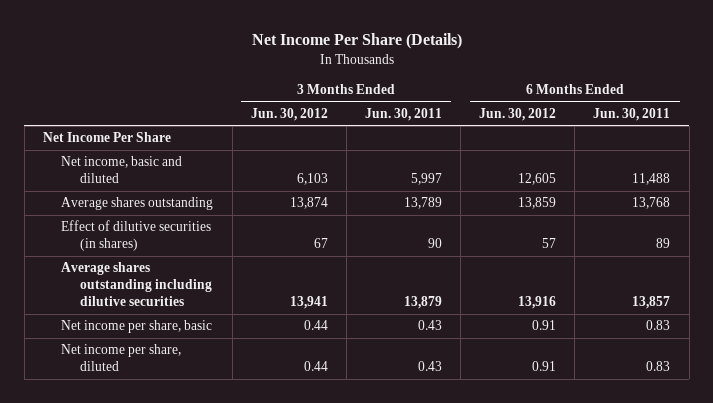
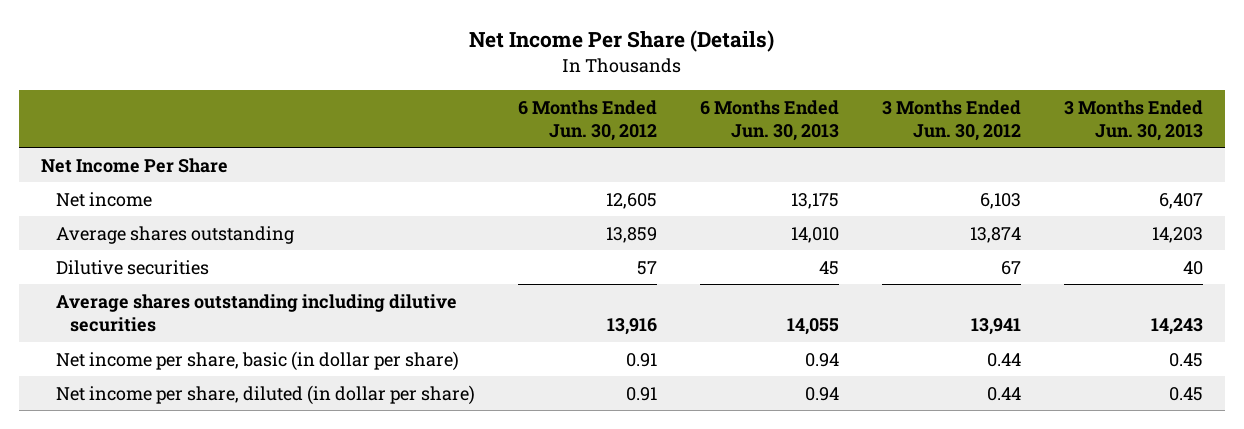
[364,108,442,122] Jun. 30, 2011 -> none
[593,108,671,122] Jun. 30, 2011 -> none
none -> [699,99,839,141] 6 Months Ended Jun. 30, 2013
none -> [1063,99,1203,141] 3 Months Ended Jun. 30, 2013
[61,156,183,184] Net income, basic and diluted -> [55,191,152,207] Net income
[61,220,212,252] Effect of dilutive securities (in shares) -> [55,259,209,275] Dilutive securities
[61,320,213,334] Net income per share, basic -> [55,350,459,371] Net income per share, basic (in dollar per share)
[61,344,182,372] Net income per share, diluted -> [55,384,475,405] Net income per share, diluted (in dollar per share)

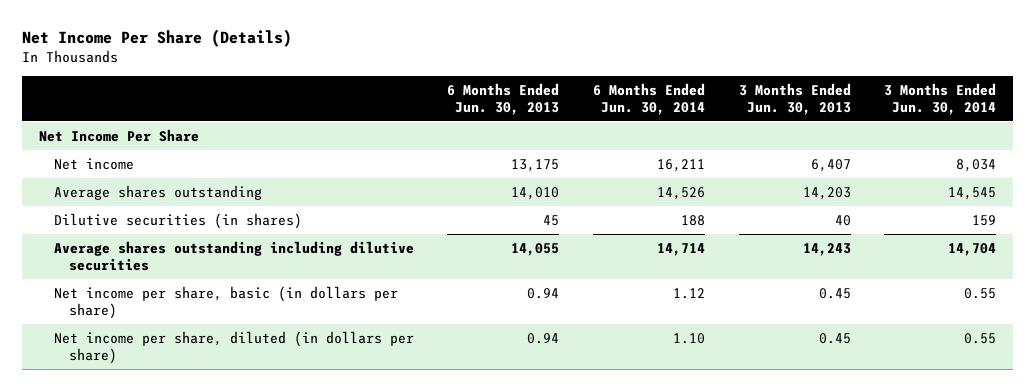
[517,99,657,141] 6 Months Ended Jun. 30, 2012 -> none
[881,99,1021,141] 3 Months Ended Jun. 30, 2012 -> none
none -> [592,82,705,116] 6 Months Ended Jun. 30, 2014
none -> [884,82,997,116] 3 Months Ended Jun. 30, 2014
[55,259,209,275] Dilutive securities -> [53,212,302,229] Dilutive securities (in shares)
[55,350,459,371] Net income per share, basic (in dollar per share) -> [53,285,398,319] Net income per share, basic (in dollars per share)
[55,384,475,405] Net income per share, diluted (in dollar per share) -> [53,330,414,364] Net income per share, diluted (in dollars per share)

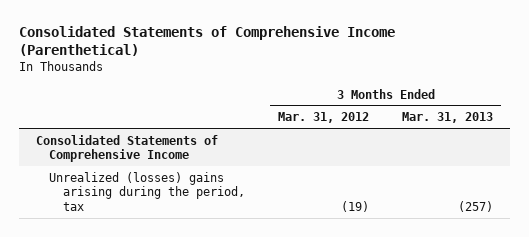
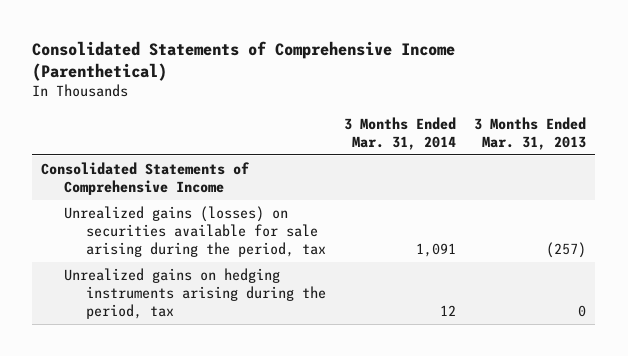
[277,112,369,124] Mar. 31, 2012 -> none
none -> [344,116,457,150] 3 Months Ended Mar. 31, 2014
[49,171,245,212] Unrealized (losses) gains arising during the period, tax -> [63,206,327,257] Unrealized gains (losses) on securities available for sale arising during the period, tax
none -> [63,268,327,319] Unrealized gains on hedging instruments arising during the period, tax

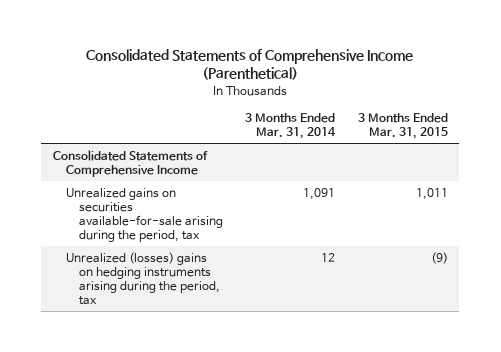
[474,116,587,150] 3 Months Ended Mar. 31, 2013 -> none
none -> [357,112,448,140] 3 Months Ended Mar. 31, 2015
[63,206,327,257] Unrealized gains (losses) on securities available for sale arising during the period, tax -> [65,187,223,243] Unrealized gains on securities available-for-sale arising during the period, tax
[63,268,327,319] Unrealized gains on hedging instruments arising during the period, tax -> [65,251,220,306] Unrealized (losses) gains on hedging instruments arising during the period, tax

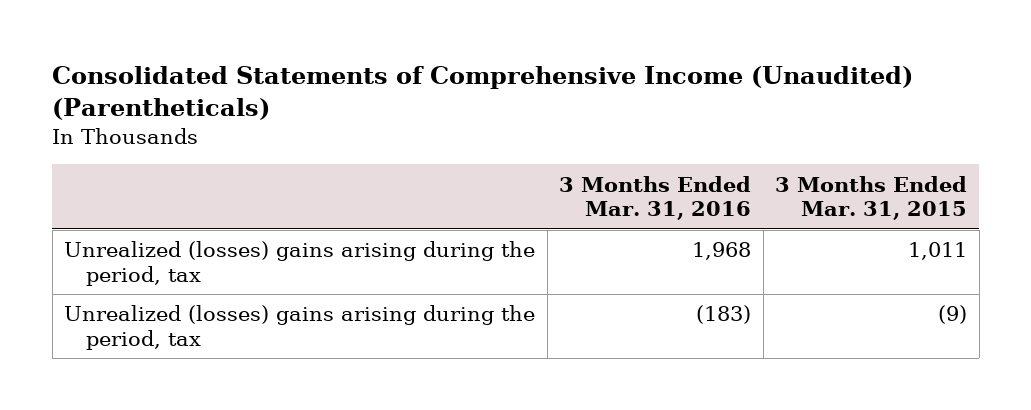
[86,48,414,81] Consolidated Statements of Comprehensive Income (Parenthetical) -> [52,66,914,121] Consolidated Statements of Comprehensive Income (Unaudited) (Parentheticals)
[245,112,337,140] 3 Months Ended Mar. 31, 2014 -> none
none -> [559,175,752,221] 3 Months Ended Mar. 31, 2016
[52,149,208,177] Consolidated Statements of Comprehensive Income -> none
[65,187,223,243] Unrealized gains on securities available-for-sale arising during the period, tax -> [64,241,536,286] Unrealized (losses) gains arising during the period, tax
[65,251,220,306] Unrealized (losses) gains on hedging instruments arising during the period, tax -> [64,305,536,350] Unrealized (losses) gains arising during the period, tax

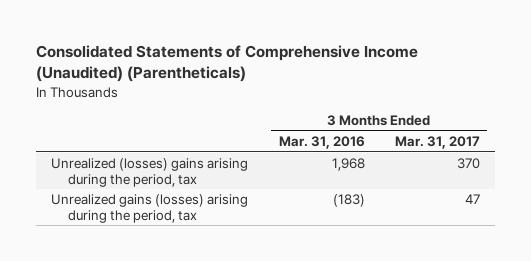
[775,175,968,221] 3 Months Ended Mar. 31, 2015 -> none
none -> [394,135,480,149] Mar. 31, 2017
[64,305,536,350] Unrealized (losses) gains arising during the period, tax -> [51,194,249,223] Unrealized gains (losses) arising during the period, tax

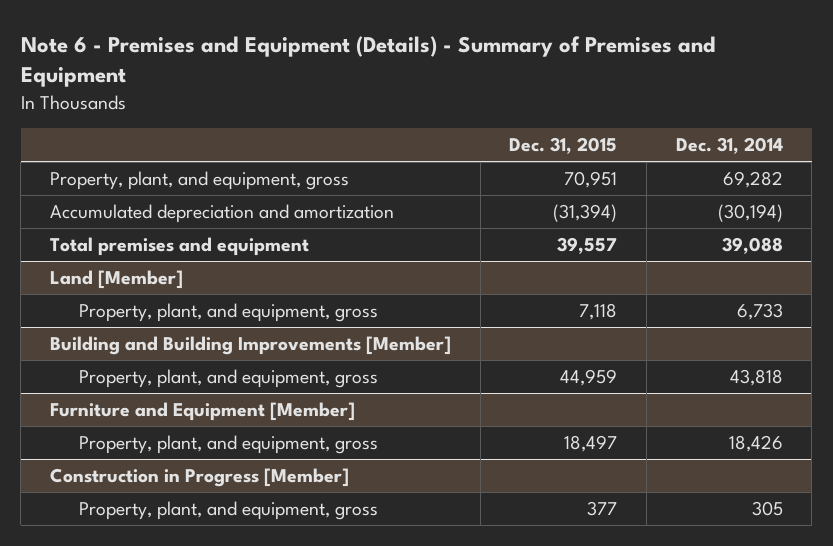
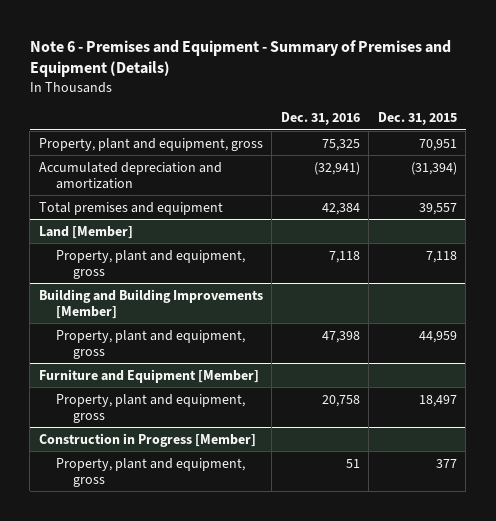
[20,35,716,88] Note 6 - Premises and Equipment (Details) - Summary of Premises and Equipment -> [29,39,451,78] Note 6 - Premises and Equipment - Summary of Premises and Equipment (Details)
[675,137,783,155] Dec. 31, 2014 -> none
none -> [280,112,360,126] Dec. 31, 2016
[50,170,350,190] Property, plant, and equipment, gross -> [38,137,263,151] Property, plant and equipment, gross
[79,302,379,322] Property, plant, and equipment, gross -> [55,249,245,279] Property, plant and equipment, gross
[79,368,379,388] Property, plant, and equipment, gross -> [55,329,245,359] Property, plant and equipment, gross
[79,434,379,454] Property, plant, and equipment, gross -> [55,393,245,423] Property, plant and equipment, gross
[79,500,379,520] Property, plant, and equipment, gross -> [55,457,245,487] Property, plant and equipment, gross

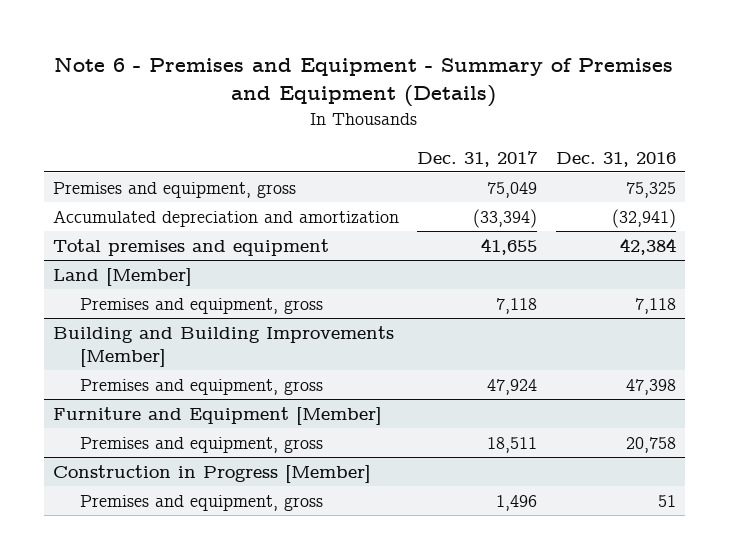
[377,112,457,126] Dec. 31, 2015 -> none
none -> [417,150,539,167] Dec. 31, 2017
[38,137,263,151] Property, plant and equipment, gross -> [53,181,297,198] Premises and equipment, gross
[55,249,245,279] Property, plant and equipment, gross -> [80,297,324,314] Premises and equipment, gross
[55,329,245,359] Property, plant and equipment, gross -> [80,378,324,395] Premises and equipment, gross
[55,393,245,423] Property, plant and equipment, gross -> [80,436,324,453] Premises and equipment, gross
[55,457,245,487] Property, plant and equipment, gross -> [80,494,324,511] Premises and equipment, gross

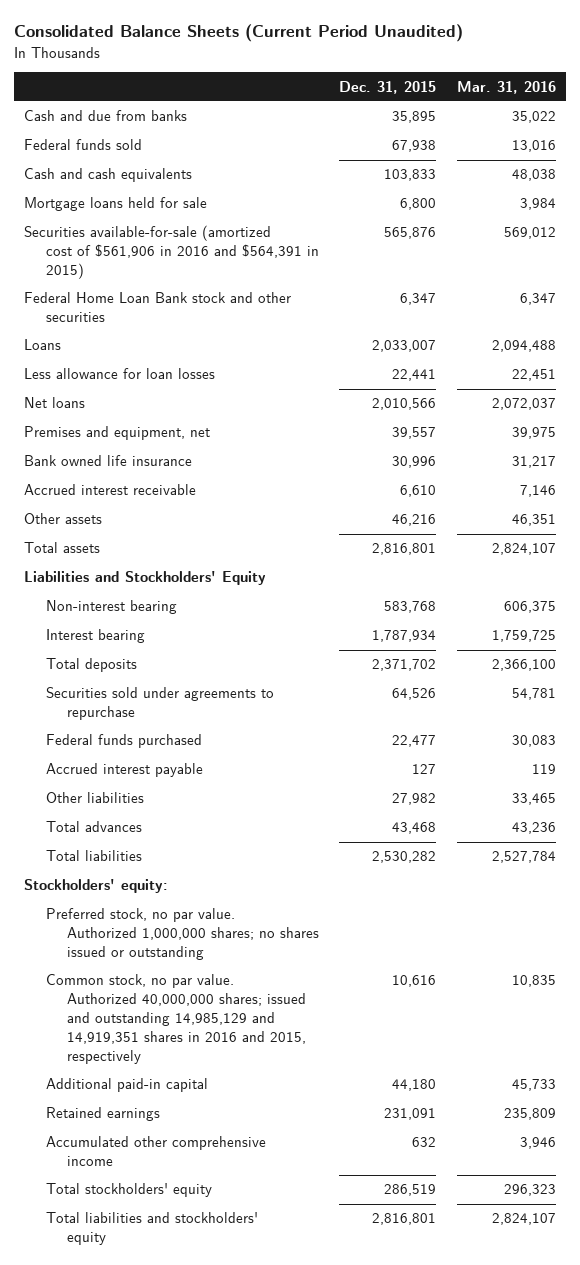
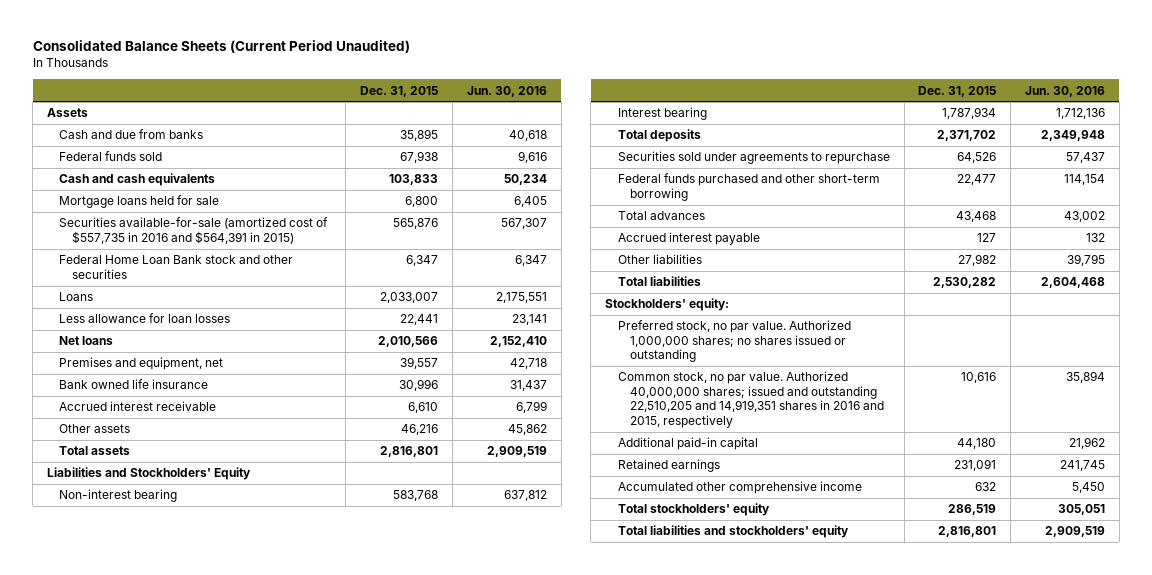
[456,80,556,94] Mar. 31, 2016 -> none
none -> [466,85,547,97] Jun. 30, 2016
none -> [47,108,89,118] Assets
[24,225,319,280] Securities available-for-sale (amortized cost of $561,906 in 2016 and $564,391 in 2015) -> [59,217,329,244] Securities available-for-sale (amortized cost of $557,735 in 2016 and $564,391 in 2015)
[45,734,202,749] Federal funds purchased -> [617,173,880,201] Federal funds purchased and other short-term borrowing
[45,821,142,833] Total advances -> [617,211,705,221] Total advances
[45,974,306,1065] Common stock, no par value. Authorized 40,000,000 shares; issued and outstanding 14,985,129 and 14,919,351 shares in 2016 and 2015, respectively -> [617,371,885,429] Common stock, no par value. Authorized 40,000,000 shares; issued and outstanding 22,510,205 and 14,919,351 shares in 2016 and 2015, respectively

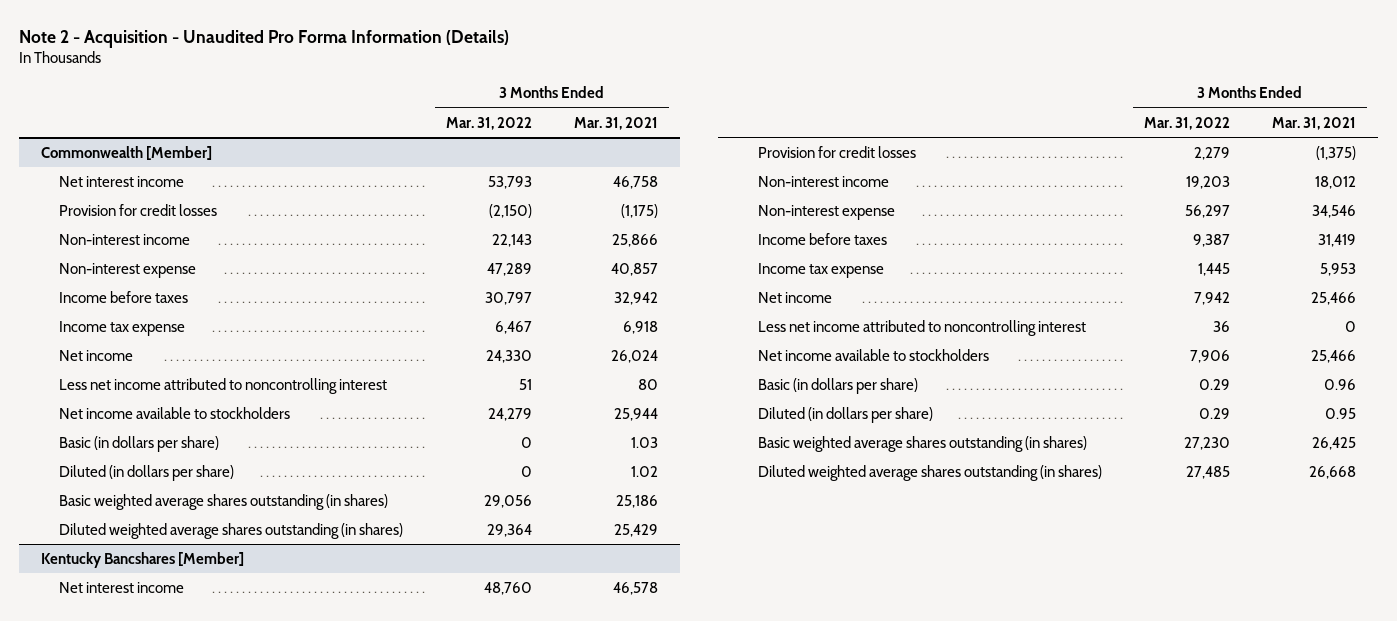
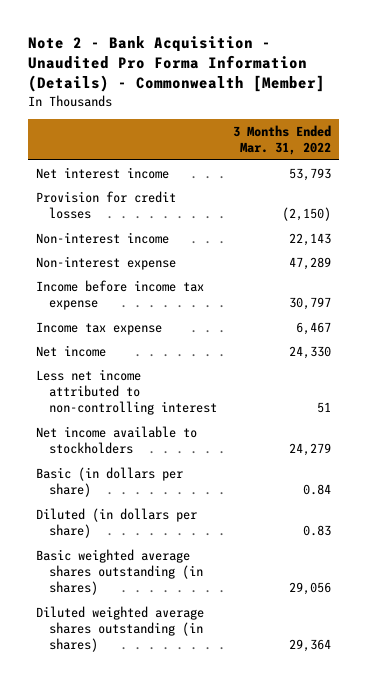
[19,29,510,48] Note 2 - Acquisition - Unaudited Pro Forma Information (Details) -> [27,35,325,93] Note 2 - Bank Acquisition - Unaudited Pro Forma Information (Details) - Commonwealth [Member]
[574,116,659,130] Mar. 31, 2021 -> none
[40,145,212,160] Commonwealth [Member] -> none
[59,290,189,303] Income before taxes -> [35,279,204,311] Income before income tax expense
[59,377,388,394] Less net income attributed to noncontrolling interest -> [35,368,218,416] Less net income attributed to non-controlling interest
[520,436,532,448] 0 -> [303,484,332,496] 0.84
[520,465,532,477] 0 -> [303,525,332,537] 0.83
[40,551,244,568] Kentucky Bancshares [Member] -> none
[59,581,185,593] Net interest income -> none
[757,145,916,158] Provision for credit losses -> none
[757,175,889,187] Non-interest income -> none
[757,204,895,220] Non-interest expense -> none
[757,232,887,245] Income before taxes -> none
[757,262,884,278] Income tax expense -> none
[757,291,832,303] Net income -> none
[757,319,1086,336] Less net income attributed to noncontrolling interest -> none
[757,348,989,361] Net income available to stockholders -> none
[757,377,918,394] Basic (in dollars per share) -> none
[757,406,933,423] Diluted (in dollars per share) -> none
[757,435,1087,452] Basic weighted average shares outstanding (in shares) -> none
[757,464,1102,481] Diluted weighted average shares outstanding (in shares) -> none

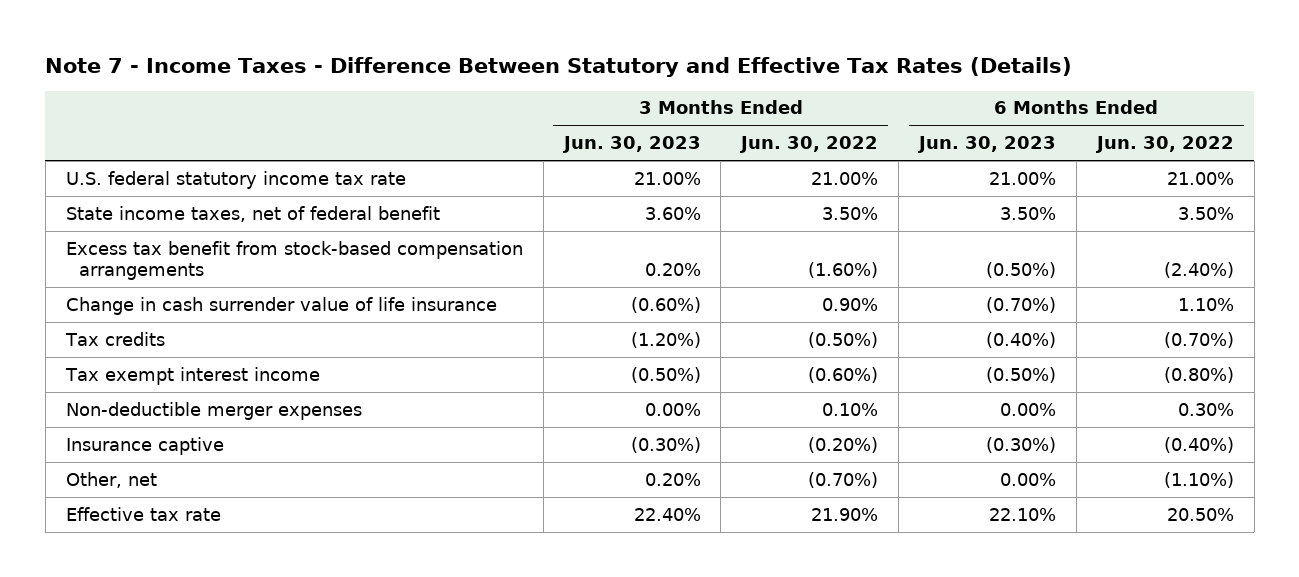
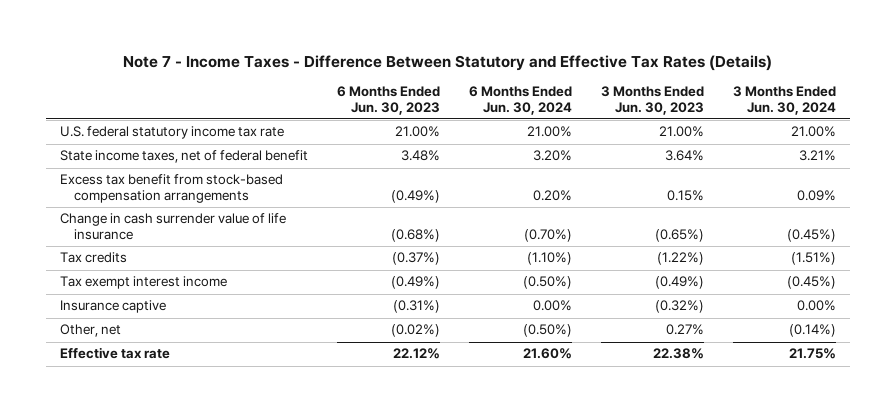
[739,136,879,154] Jun. 30, 2022 -> none
[1094,136,1234,154] Jun. 30, 2022 -> none
none -> [469,86,573,115] 6 Months Ended Jun. 30, 2024
none -> [733,86,837,115] 3 Months Ended Jun. 30, 2024
[65,401,362,420] Non-deductible merger expenses -> none
[644,206,701,220] 3.60% -> [665,150,705,162] 3.64%
[999,206,1056,220] 3.50% -> [401,150,441,162] 3.48%
[644,262,701,276] 0.20% -> [667,189,705,201] 0.15%
[985,261,1056,278] (0.50%) -> [391,189,441,203] (0.49%)
[630,296,701,313] (0.60%) -> [655,228,705,242] (0.65%)
[985,296,1056,313] (0.70%) -> [391,228,441,242] (0.68%)
[630,331,701,348] (1.20%) -> [657,252,705,266] (1.22%)
[985,331,1056,348] (0.40%) -> [392,252,441,266] (0.37%)
[630,366,701,383] (0.50%) -> [655,276,705,290] (0.49%)
[985,366,1056,383] (0.50%) -> [391,276,441,290] (0.49%)
[630,436,701,453] (0.30%) -> [655,300,705,314] (0.32%)
[985,436,1056,453] (0.30%) -> [393,300,441,314] (0.31%)
[644,472,701,486] 0.20% -> [666,324,705,336] 0.27%
[999,472,1056,486] 0.00% -> [391,324,441,338] (0.02%)
[633,507,701,521] 22.40% -> [653,348,705,360] 22.38%
[988,507,1056,521] 22.10% -> [393,348,441,360] 22.12%

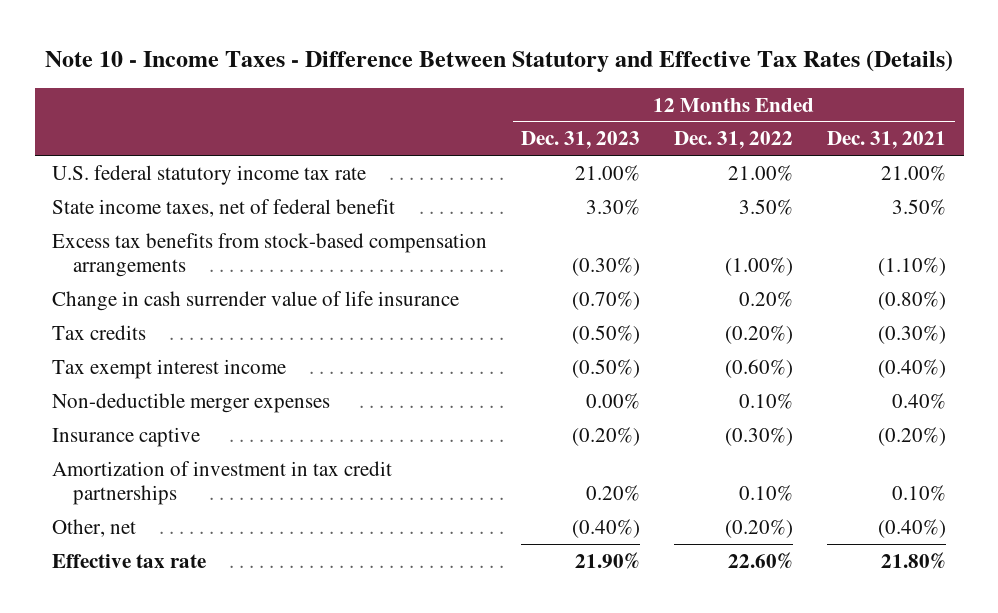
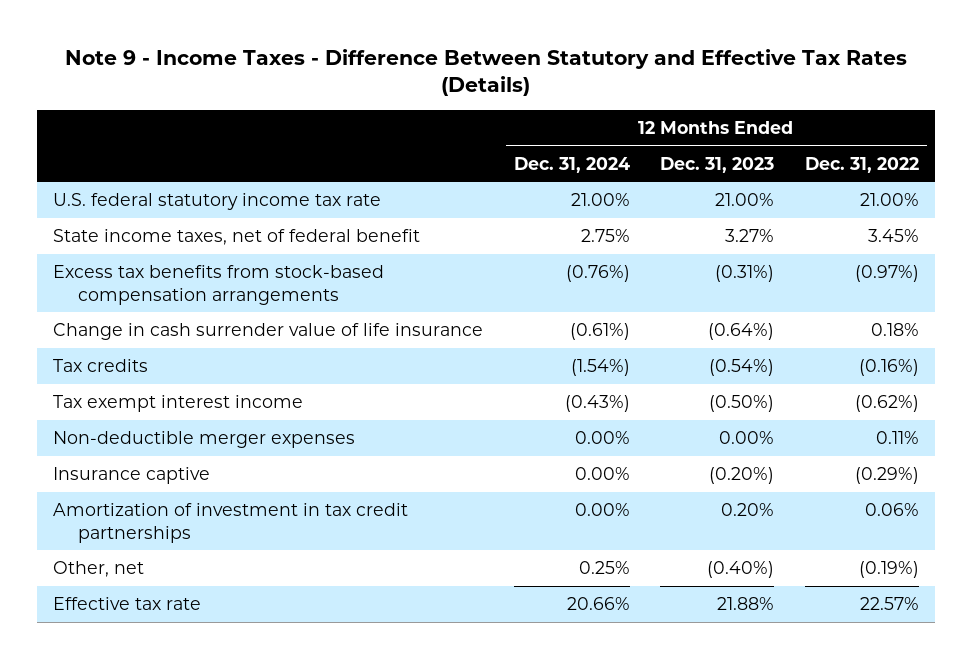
[45,50,954,73] Note 10 - Income Taxes - Difference Between Statutory and Effective Tax Rates (Details) -> [65,48,908,97] Note 9 - Income Taxes - Difference Between Statutory and Effective Tax Rates (Details)
[827,131,947,150] Dec. 31, 2021 -> none
none -> [513,156,630,173] Dec. 31, 2024
[586,198,641,215] 3.30% -> [725,229,775,243] 3.27%
[739,198,794,215] 3.50% -> [868,229,920,243] 3.45%
[572,257,641,277] (0.30%) -> [715,265,775,283] (0.31%)
[725,257,794,277] (1.00%) -> [855,265,920,283] (0.97%)
[572,290,641,310] (0.70%) -> [708,323,775,341] (0.64%)
[739,290,794,307] 0.20% -> [871,323,920,337] 0.18%
[572,324,641,344] (0.50%) -> [709,359,775,377] (0.54%)
[725,324,794,344] (0.20%) -> [859,359,920,377] (0.16%)
[725,358,794,378] (0.60%) -> [855,395,920,413] (0.62%)
[739,392,794,409] 0.10% -> [876,431,920,445] 0.11%
[725,426,794,446] (0.30%) -> [855,467,920,485] (0.29%)
[739,485,794,502] 0.10% -> [865,503,920,517] 0.06%
[725,518,794,538] (0.20%) -> [859,561,920,579] (0.19%)
[575,551,641,569] 21.90% -> [717,597,775,611] 21.88%
[728,551,794,569] 22.60% -> [860,597,920,611] 22.57%

